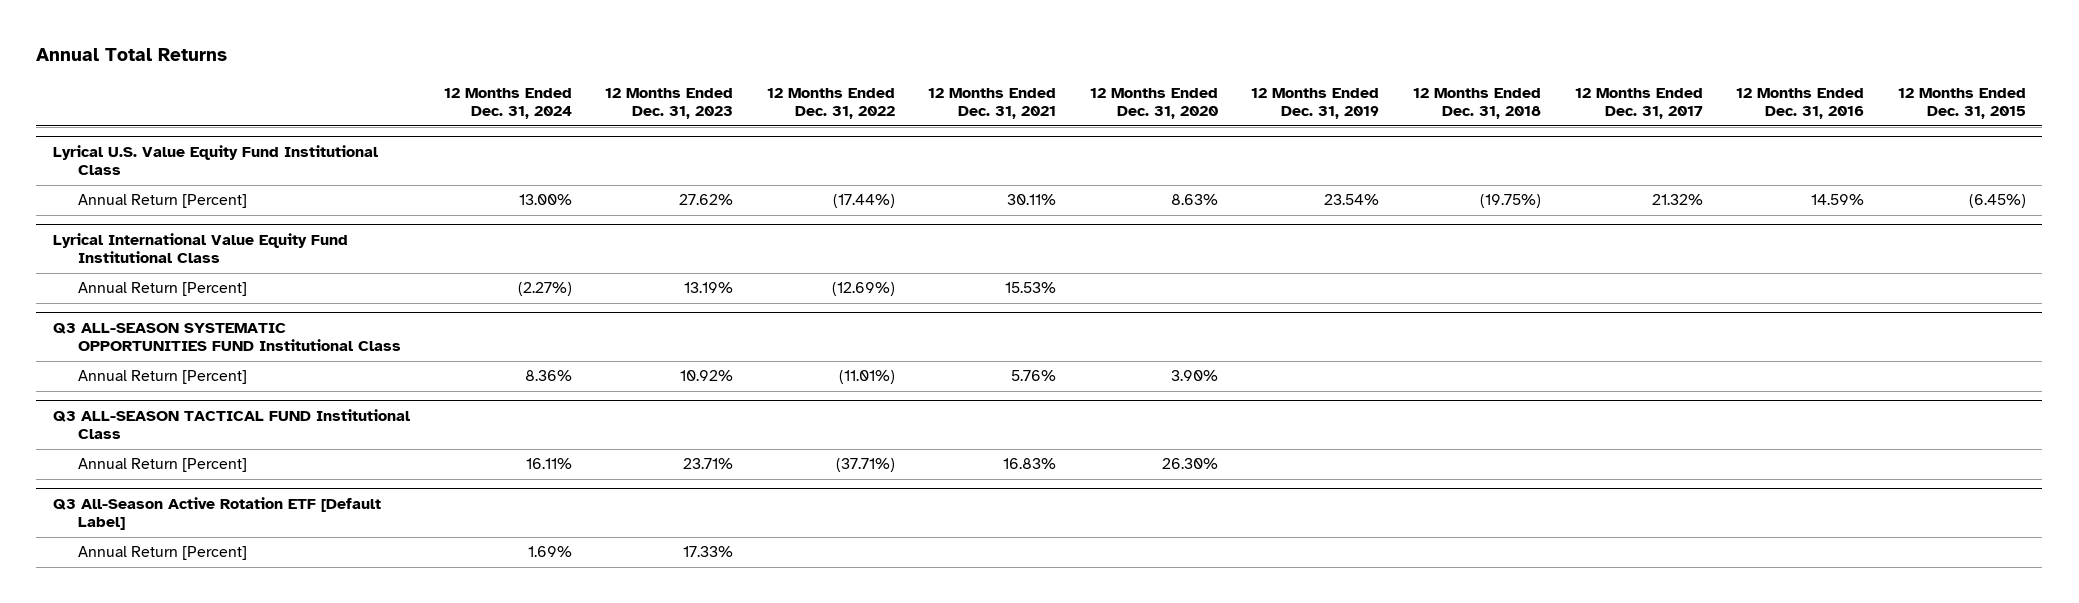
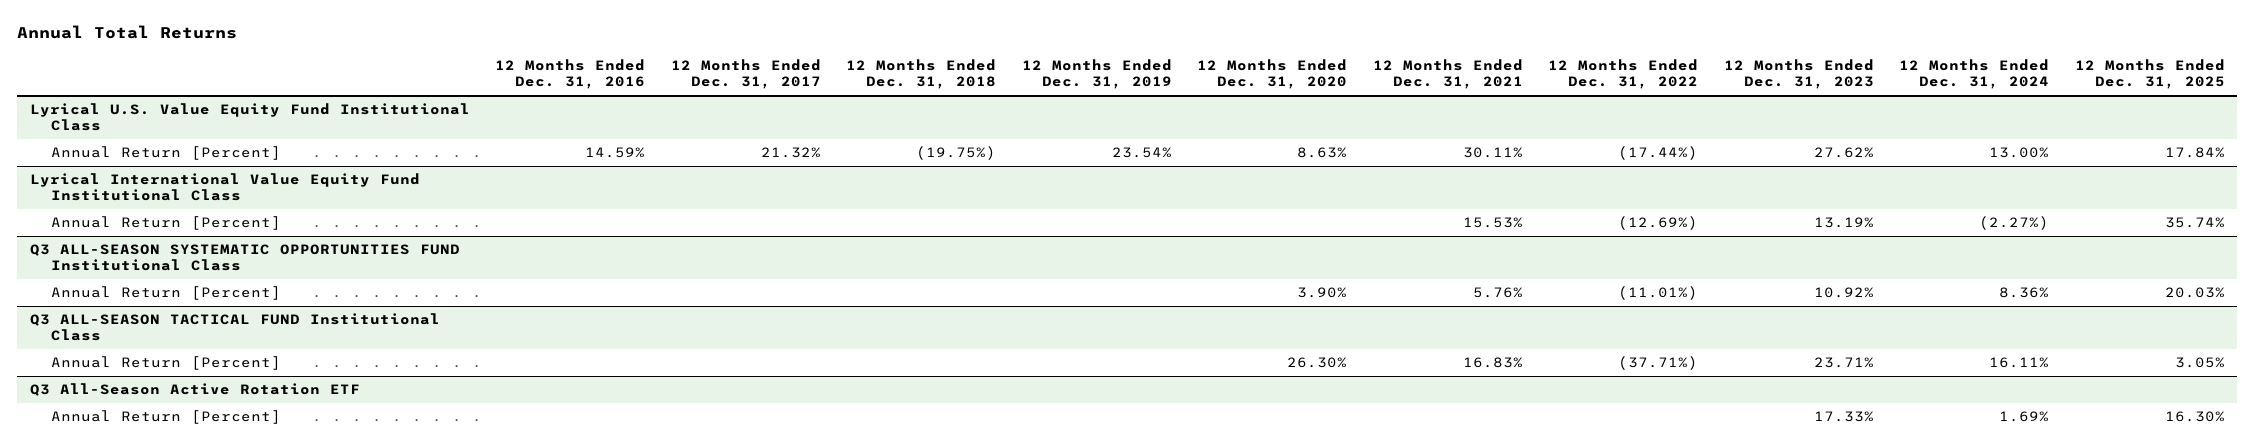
[1897,87,2026,120] 12 Months Ended Dec. 31, 2015 -> none
none -> [2074,59,2225,90] 12 Months Ended Dec. 31, 2025
[53,496,382,531] Q3 All-Season Active Rotation ETF [Default Label] -> [29,383,360,397] Q3 All-Season Active Rotation ETF

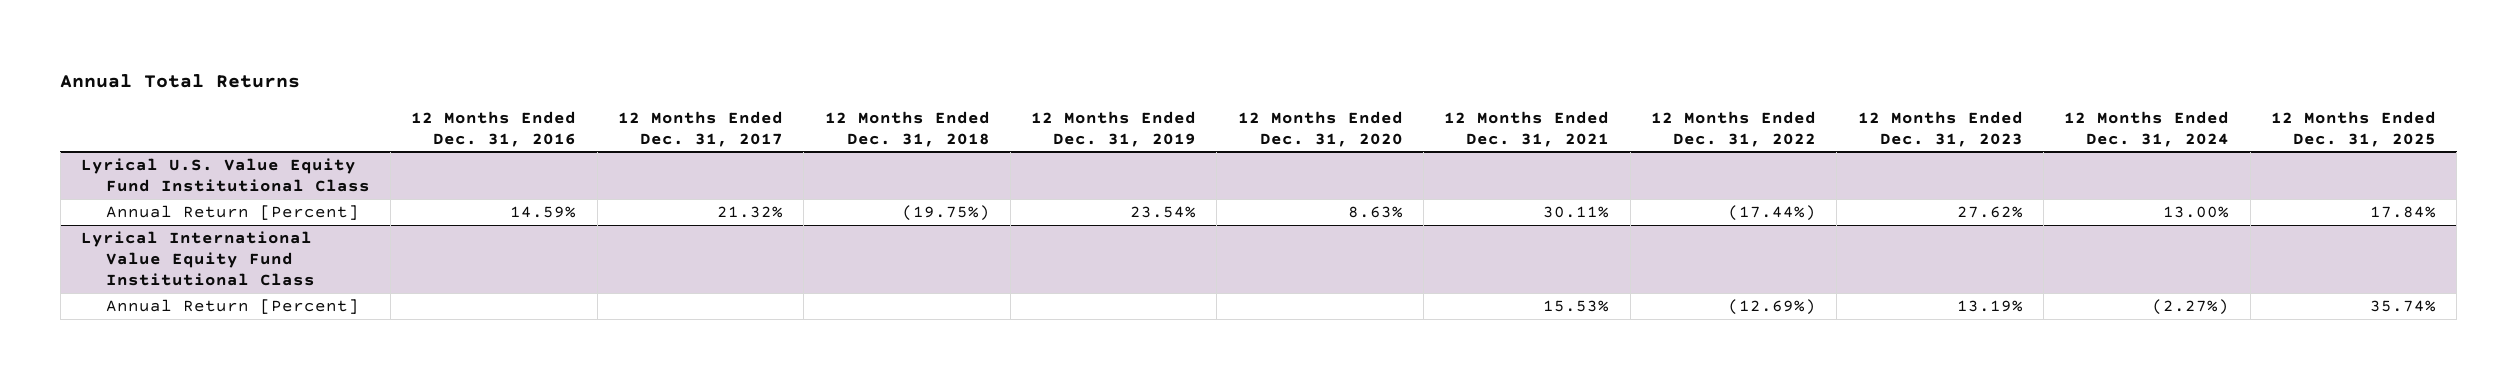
[29,244,460,272] Q3 ALL-SEASON SYSTEMATIC OPPORTUNITIES FUND Institutional Class -> none
[51,286,282,301] Annual Return [Percent] -> none
[29,313,440,342] Q3 ALL-SEASON TACTICAL FUND Institutional Class -> none
[51,356,282,371] Annual Return [Percent] -> none
[29,383,360,397] Q3 All-Season Active Rotation ETF -> none
[51,410,282,425] Annual Return [Percent] -> none

